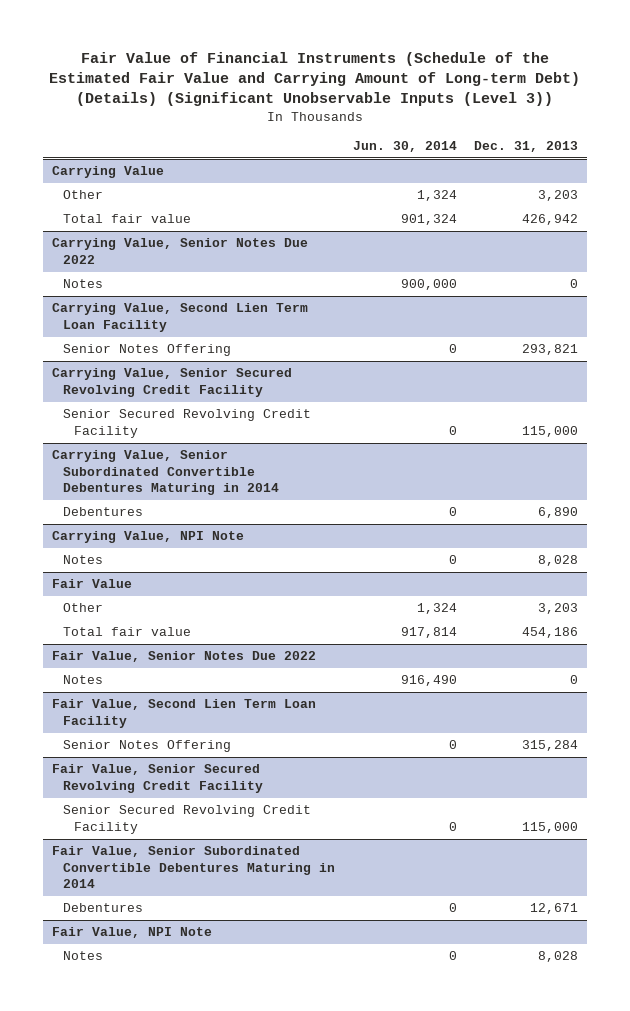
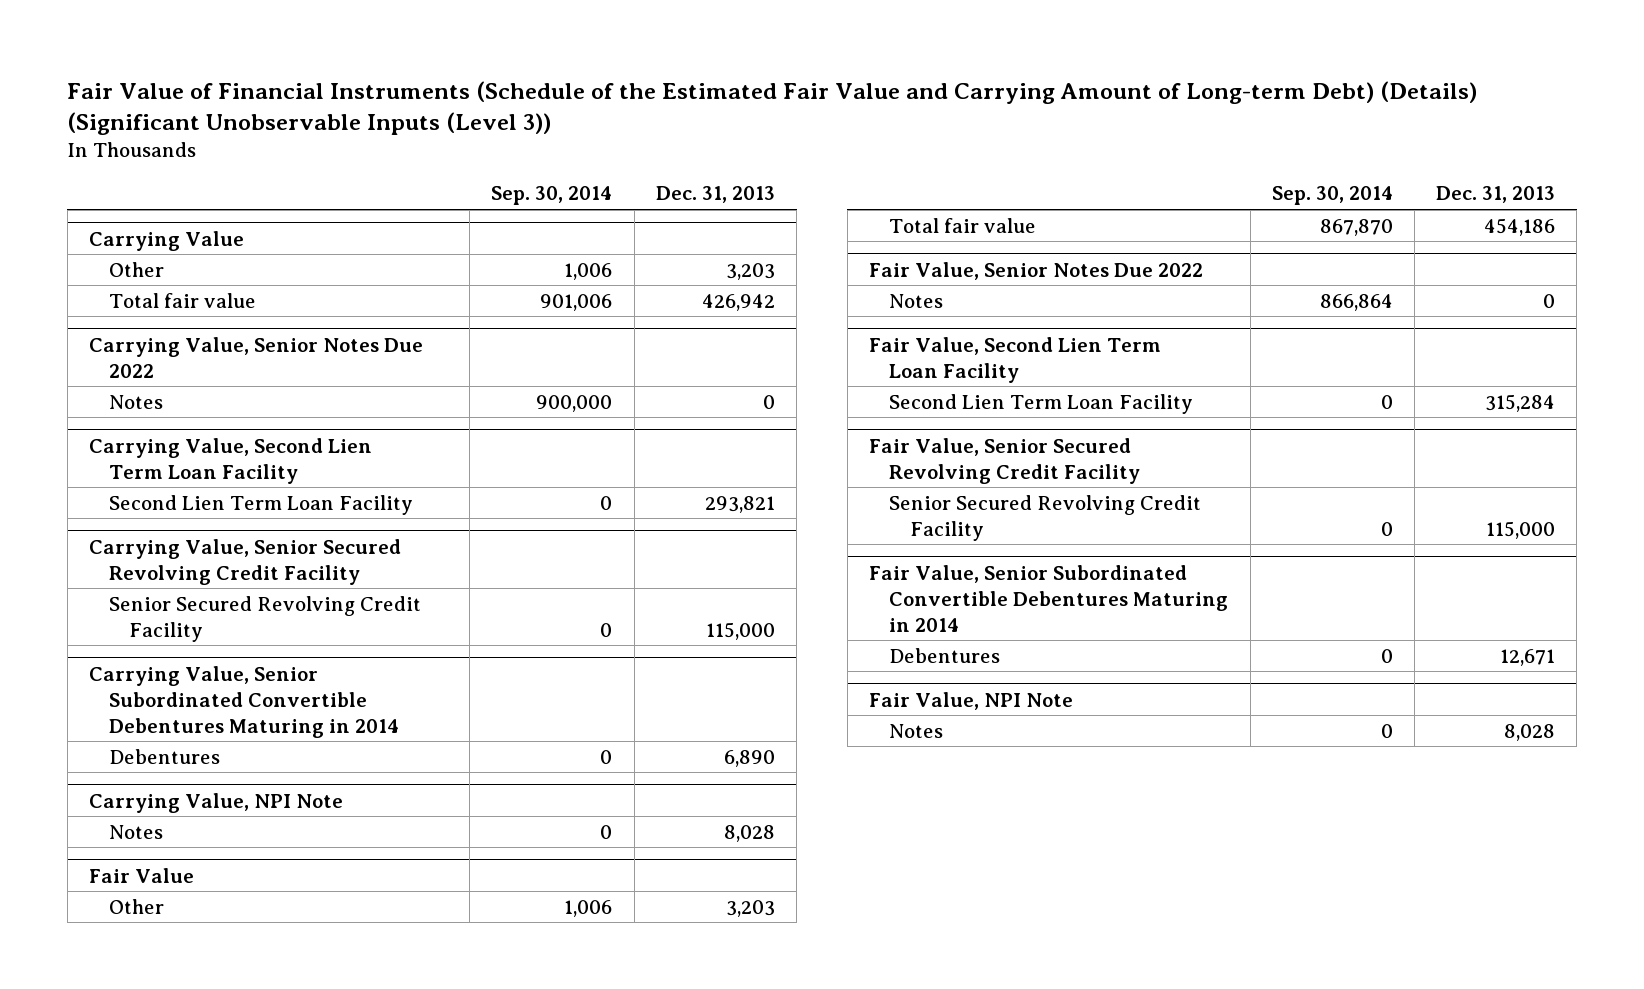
[352,141,457,153] Jun. 30, 2014 -> none
none -> [491,186,613,206] Sep. 30, 2014
[63,344,232,357] Senior Notes Offering -> [109,494,414,515] Second Lien Term Loan Facility
[63,740,232,753] Senior Notes Offering -> [889,393,1194,414] Second Lien Term Loan Facility

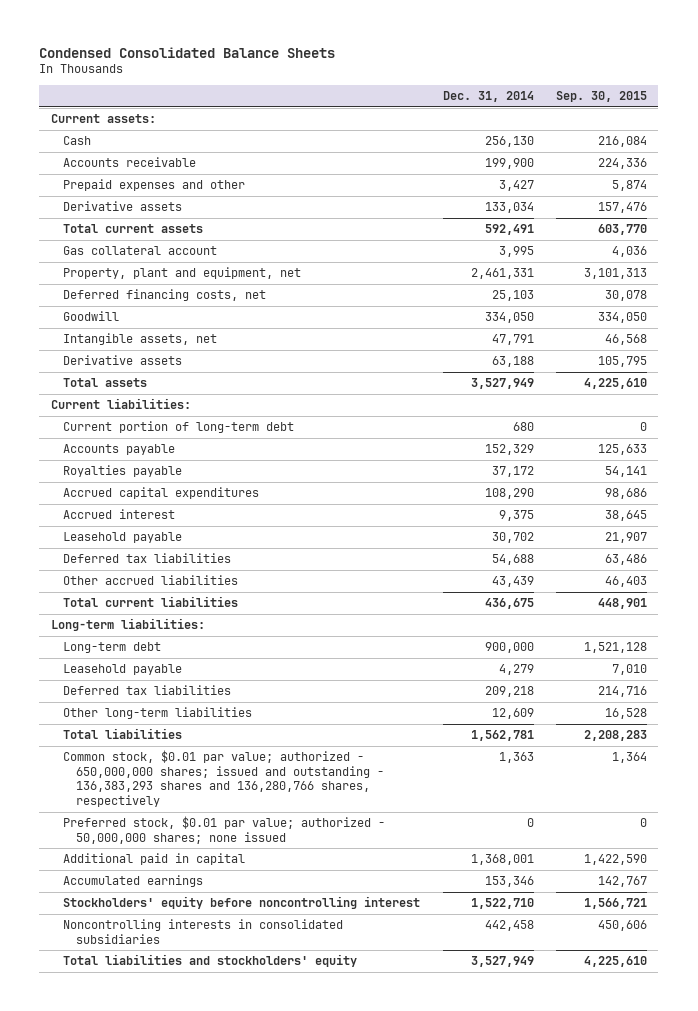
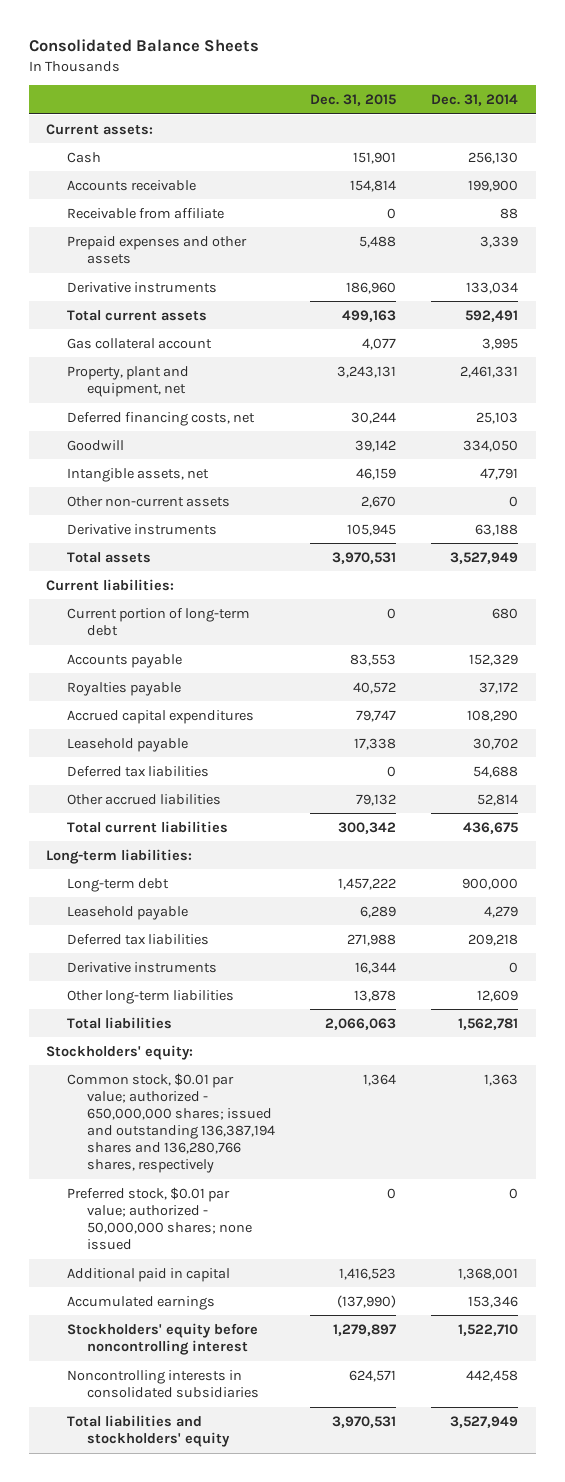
[39,46,336,58] Condensed Consolidated Balance Sheets -> [28,39,259,53] Consolidated Balance Sheets
[556,91,648,103] Sep. 30, 2015 -> none
none -> [310,94,397,107] Dec. 31, 2015
none -> [66,207,224,219] Receivable from affiliate
[63,179,246,192] Prepaid expenses and other -> [66,235,247,264] Prepaid expenses and other assets
[498,180,534,192] 3,427 -> [480,235,519,248] 3,339
[63,201,183,212] Derivative assets -> [66,281,217,293] Derivative instruments
none -> [66,495,230,507] Other non-current assets
[63,355,183,366] Derivative assets -> [66,523,217,535] Derivative instruments
[63,509,176,520] Accrued interest -> none
[491,576,534,588] 43,439 -> [477,793,519,806] 52,814
none -> [66,961,217,973] Derivative instruments
none -> [46,1044,194,1060] Stockholders' equity:
[63,750,385,808] Common stock, $0.01 par value; authorized - 650,000,000 shares; issued and outstanding - 136,383,293 shares and 136,280,766 shares, respectively -> [66,1072,276,1174] Common stock, $0.01 par value; authorized - 650,000,000 shares; issued and outstanding 136,387,194 shares and 136,280,766 shares, respectively

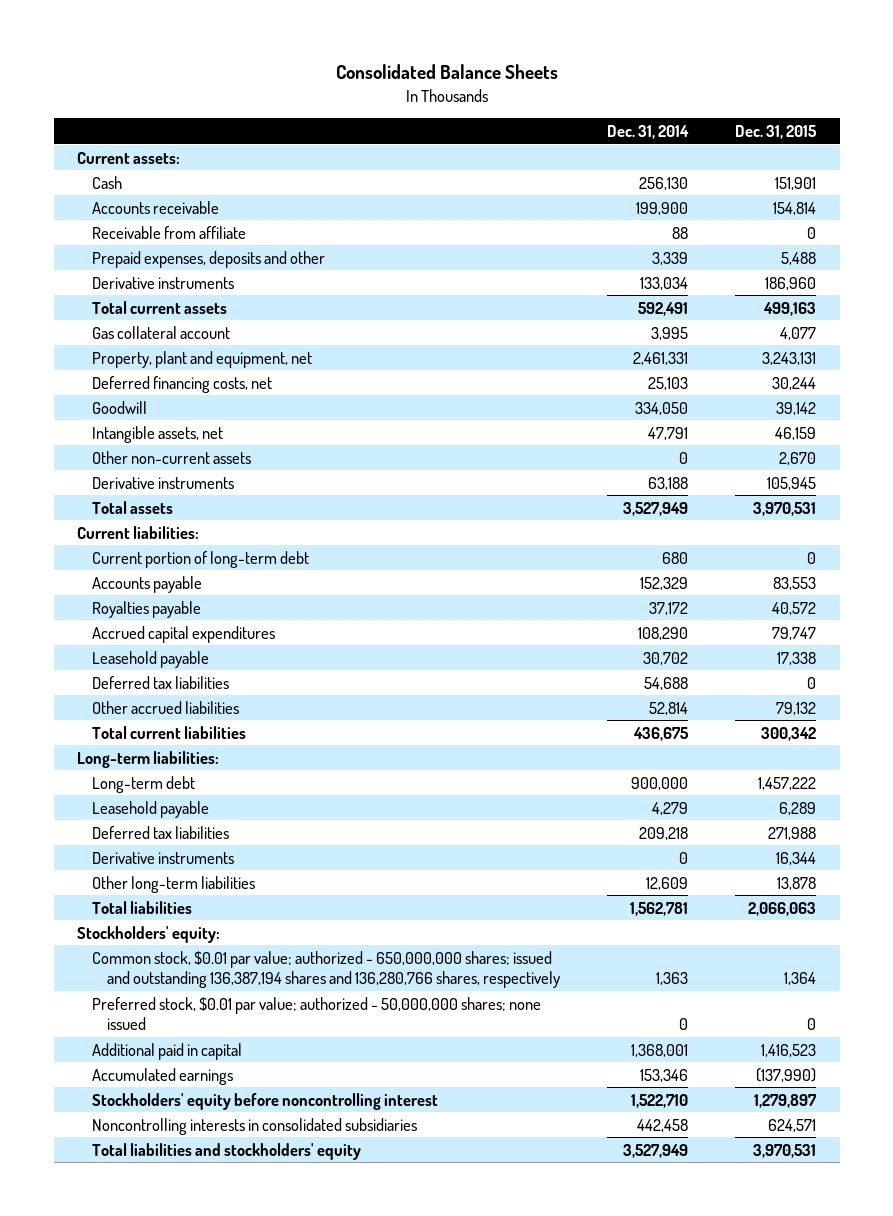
[66,235,247,264] Prepaid expenses and other assets -> [91,250,325,268] Prepaid expenses, deposits and other

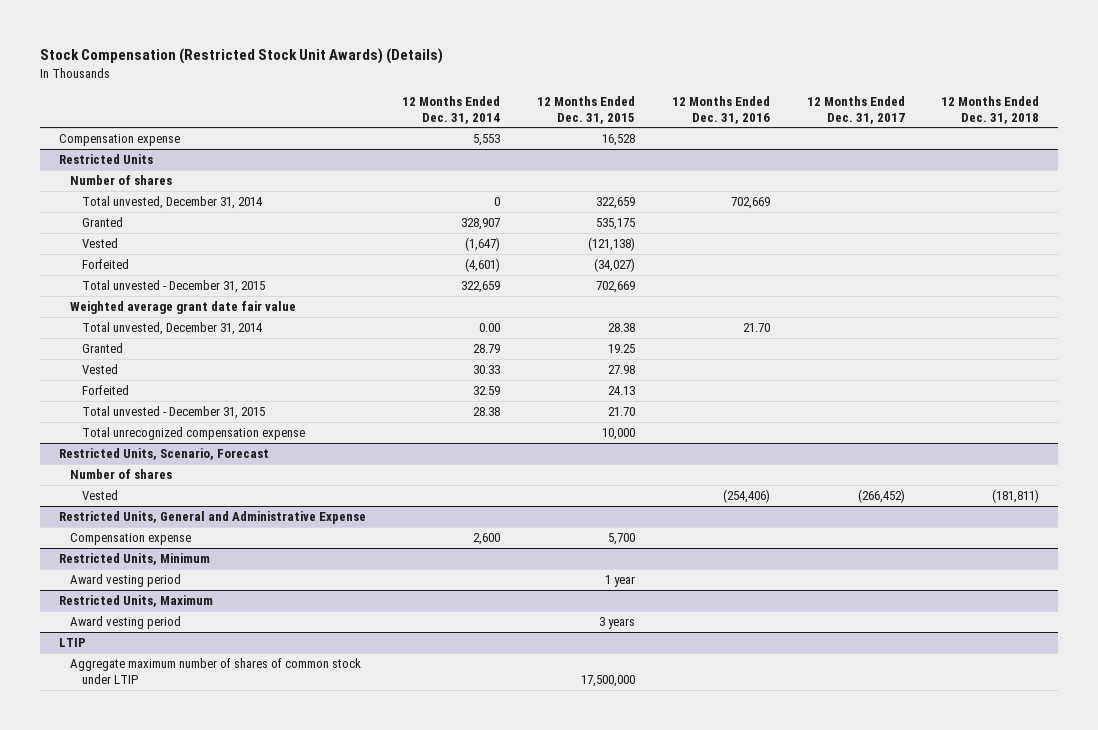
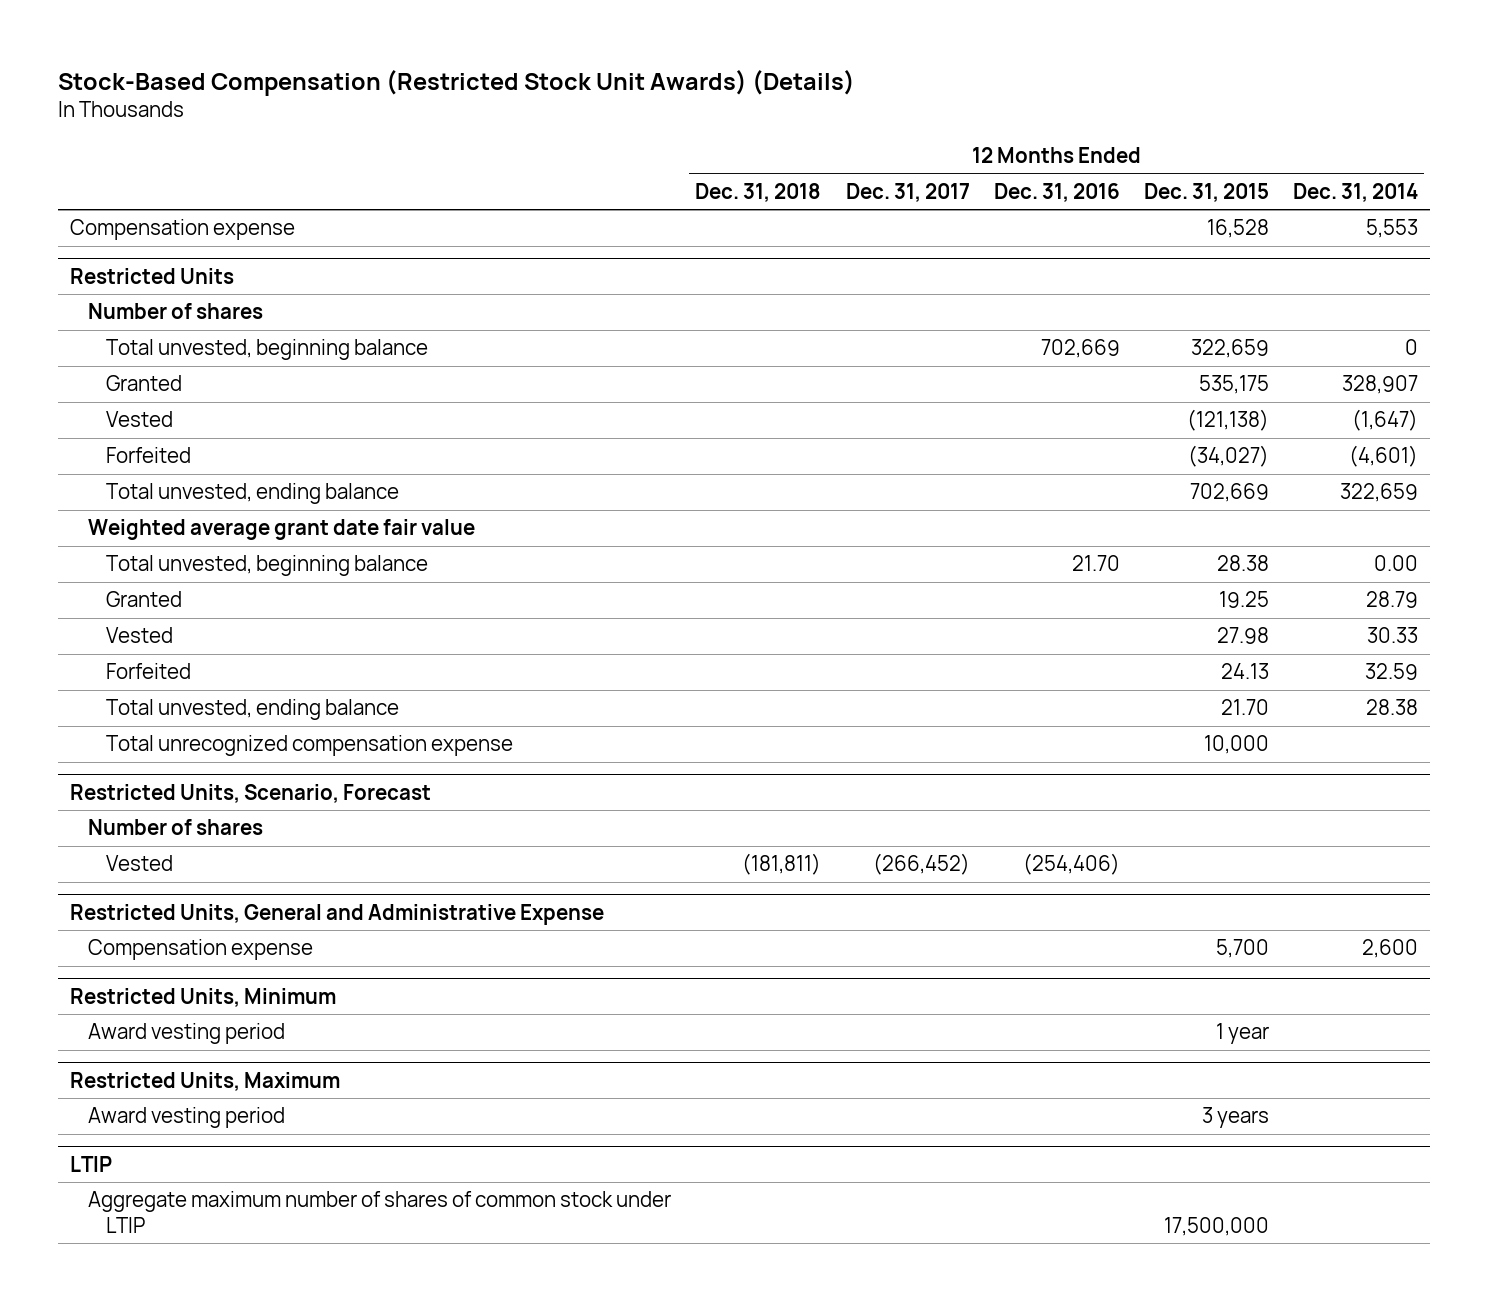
[40,48,444,65] Stock Compensation (Restricted Stock Unit Awards) (Details) -> [57,69,855,96] Stock-Based Compensation (Restricted Stock Unit Awards) (Details)
[82,195,264,209] Total unvested, December 31, 2014 -> [106,339,429,361] Total unvested, beginning balance
[82,279,266,293] Total unvested - December 31, 2015 -> [106,483,400,505] Total unvested, ending balance
[82,321,264,335] Total unvested, December 31, 2014 -> [106,555,429,577] Total unvested, beginning balance
[82,405,266,419] Total unvested - December 31, 2015 -> [106,699,400,721] Total unvested, ending balance

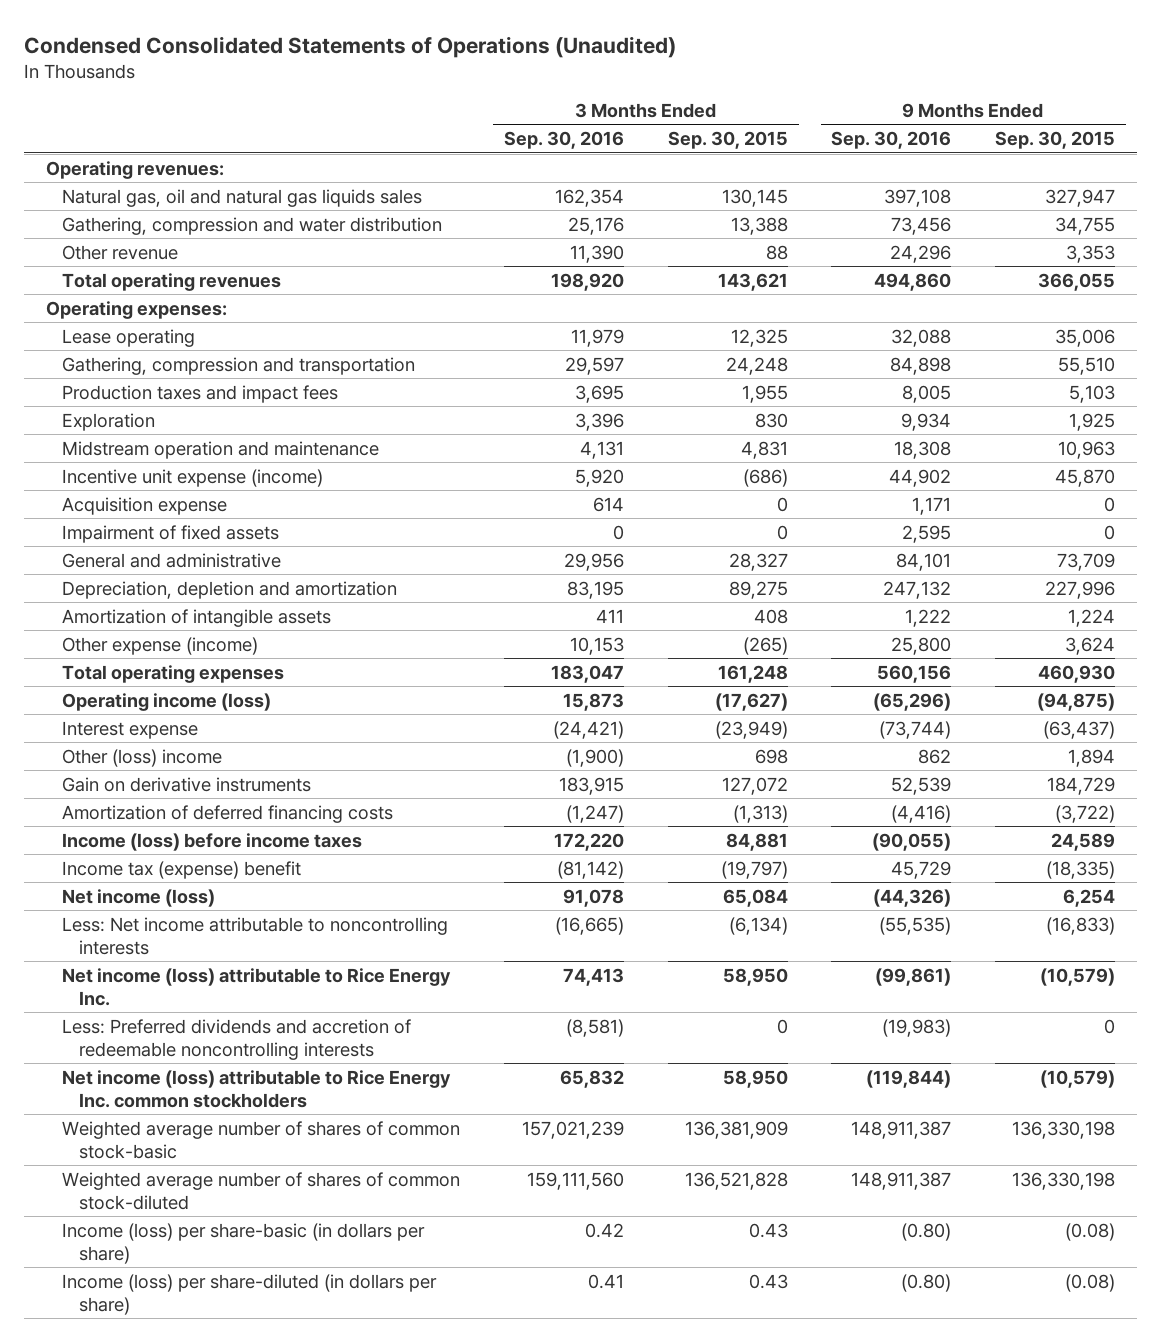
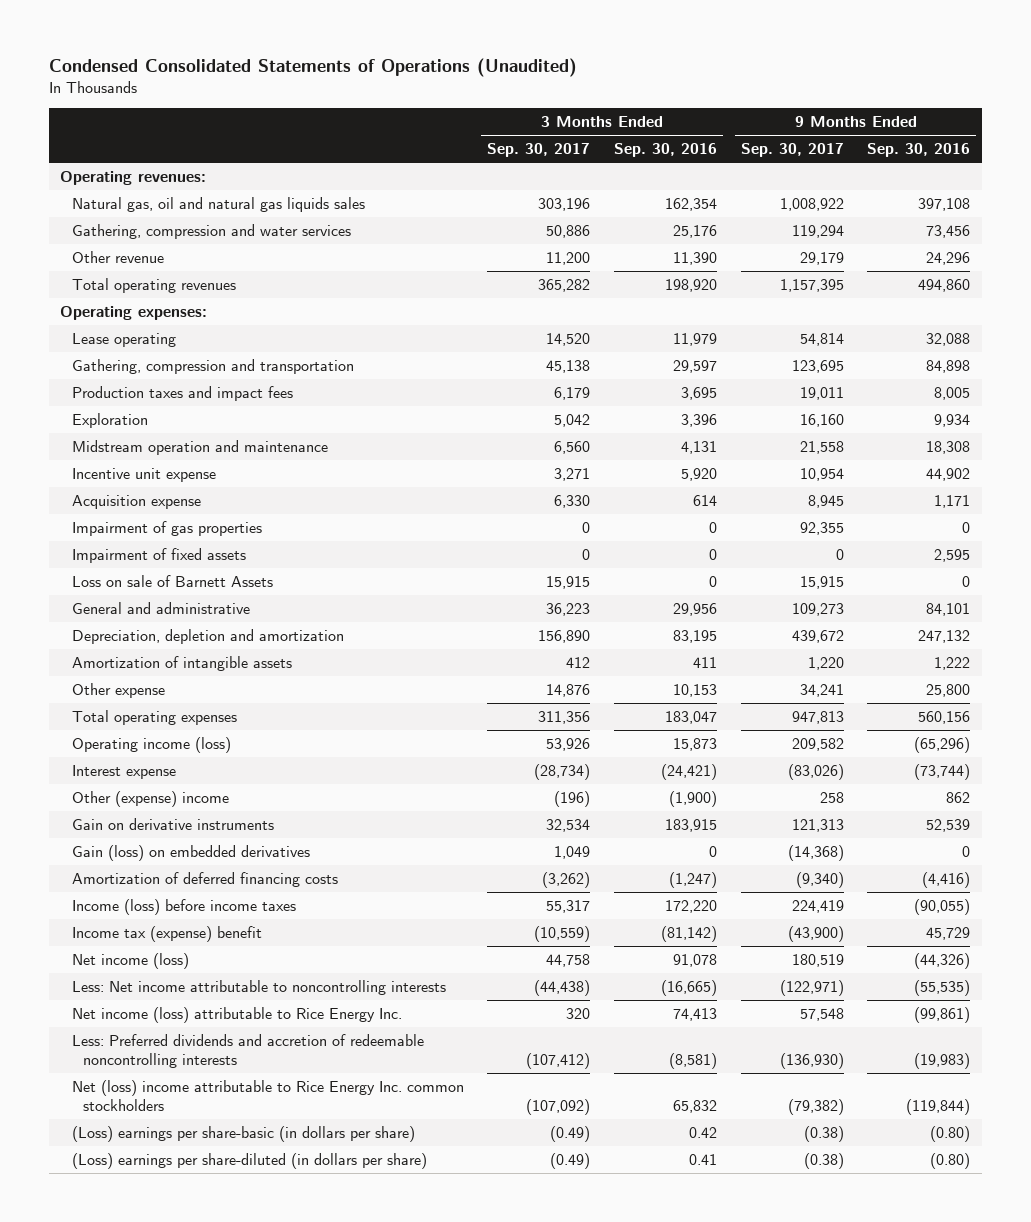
[667,131,788,150] Sep. 30, 2015 -> none
[995,131,1116,150] Sep. 30, 2015 -> none
none -> [487,143,591,158] Sep. 30, 2017
none -> [740,143,844,158] Sep. 30, 2017
[62,216,443,235] Gathering, compression and water distribution -> [71,223,351,239] Gathering, compression and water services
[62,468,324,487] Incentive unit expense (income) -> [71,467,216,482] Incentive unit expense
none -> [71,520,262,536] Impairment of gas properties
none -> [71,574,273,587] Loss on sale of Barnett Assets
[62,636,259,655] Other expense (income) -> [71,682,165,698] Other expense
[62,748,223,767] Other (loss) income -> [71,790,229,807] Other (expense) income
none -> [71,844,310,861] Gain (loss) on embedded derivatives
[62,1120,461,1159] Weighted average number of shares of common stock-basic -> none
[62,1171,461,1210] Weighted average number of shares of common stock-diluted -> none
[62,1069,452,1108] Net income (loss) attributable to Rice Energy Inc. common stockholders -> [71,1079,464,1112] Net (loss) income attributable to Rice Energy Inc. common stockholders
[62,1222,426,1264] Income (loss) per share-basic (in dollars per share) -> [71,1125,415,1142] (Loss) earnings per share-basic (in dollars per share)
[62,1273,438,1315] Income (loss) per share-diluted (in dollars per share) -> [71,1152,427,1169] (Loss) earnings per share-diluted (in dollars per share)

